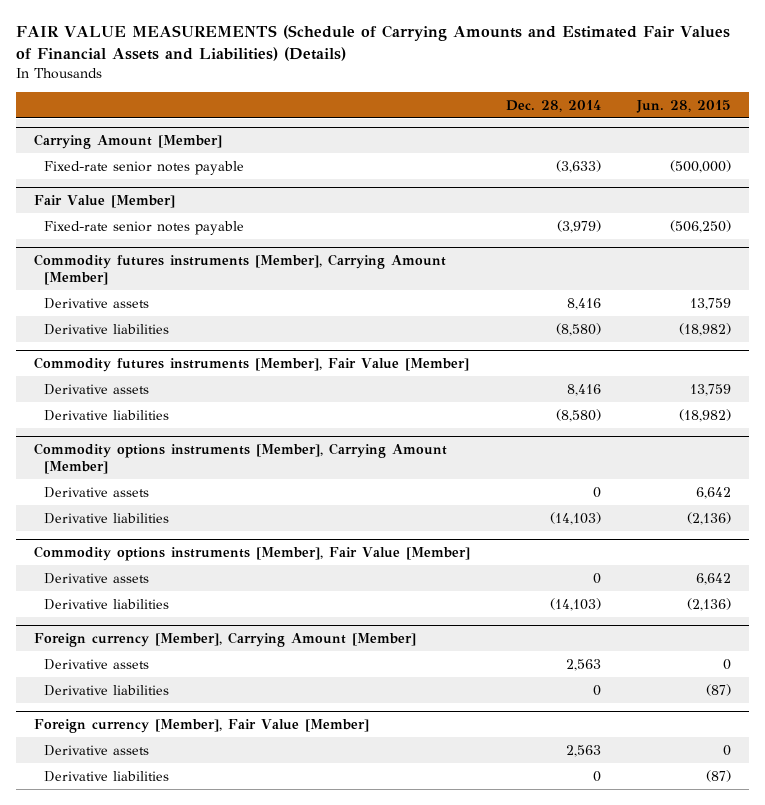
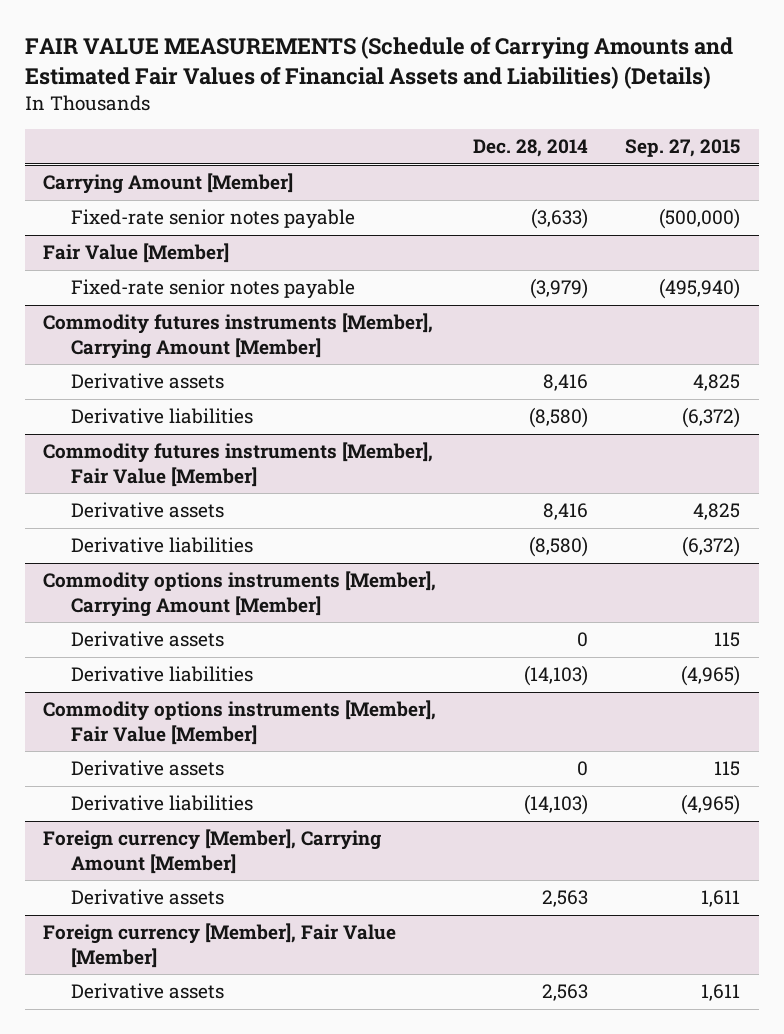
[636,99,732,113] Jun. 28, 2015 -> none
none -> [625,139,741,158] Sep. 27, 2015
[44,684,170,696] Derivative liabilities -> none
[44,770,170,782] Derivative liabilities -> none

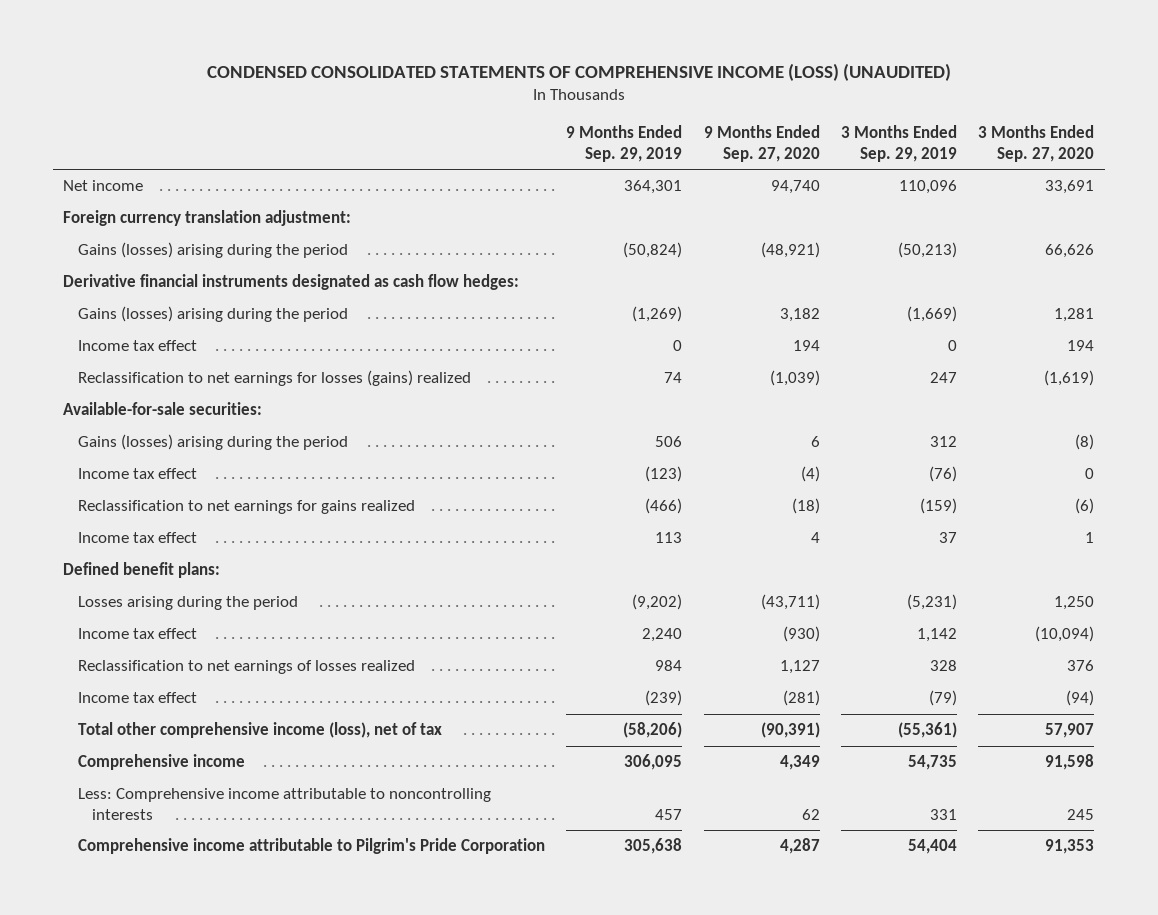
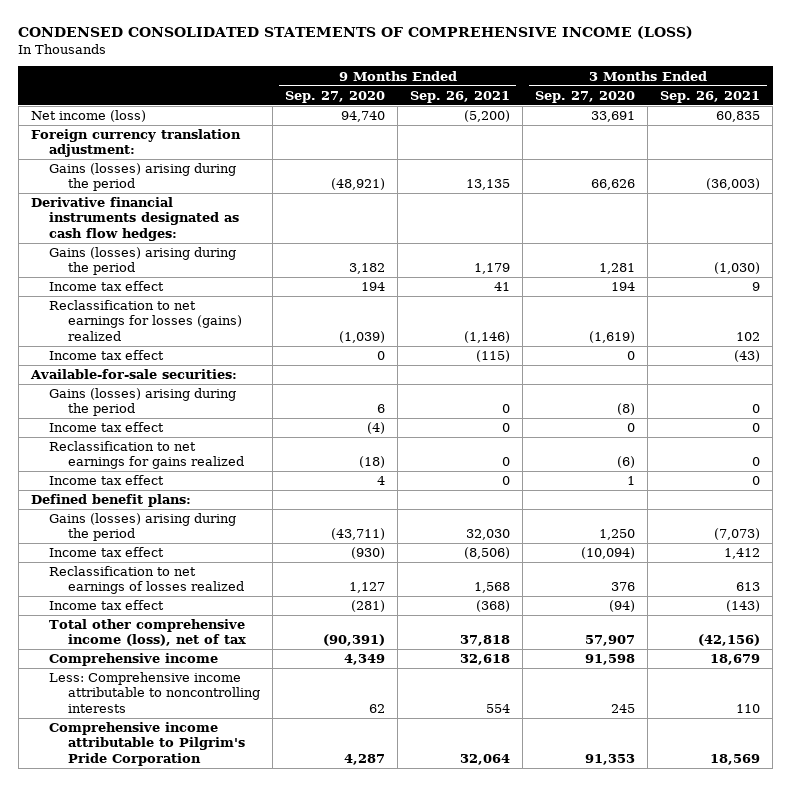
[206,63,951,82] CONDENSED CONSOLIDATED STATEMENTS OF COMPREHENSIVE INCOME (LOSS) (UNAUDITED) -> [18,26,694,40] CONDENSED CONSOLIDATED STATEMENTS OF COMPREHENSIVE INCOME (LOSS)
[566,124,683,162] 9 Months Ended Sep. 29, 2019 -> none
[841,124,958,162] 3 Months Ended Sep. 29, 2019 -> none
none -> [410,90,511,103] Sep. 26, 2021
none -> [660,90,761,103] Sep. 26, 2021
[63,180,144,192] Net income -> [30,110,146,123] Net income (loss)
none -> [49,350,165,361] Income tax effect
[77,596,298,611] Losses arising during the period -> [49,513,237,542] Gains (losses) arising during the period

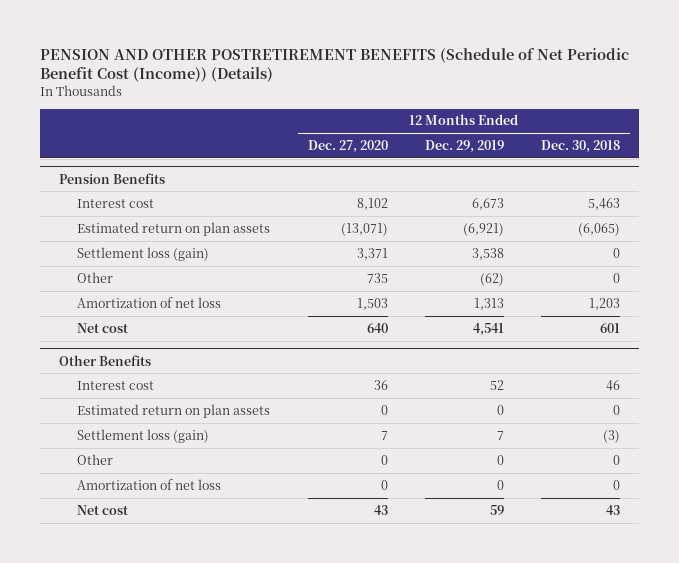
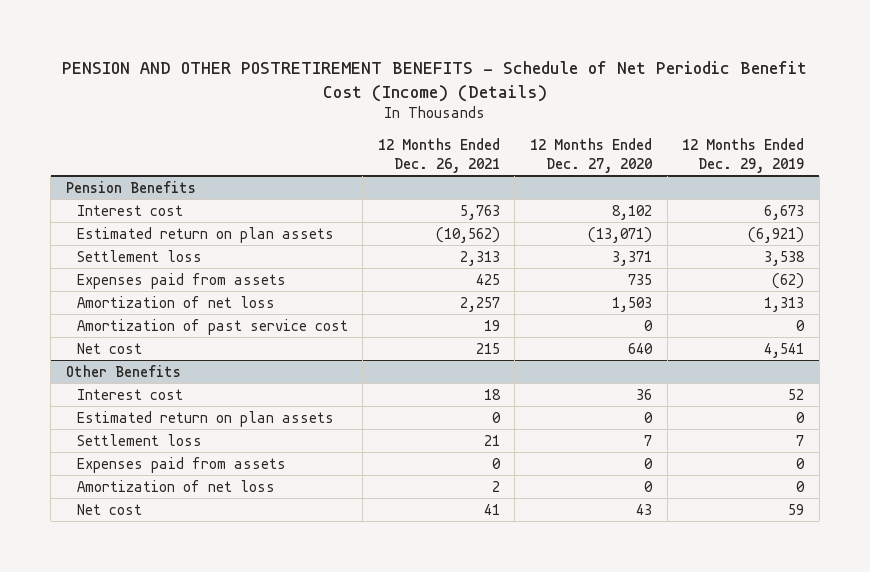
[40,47,630,83] PENSION AND OTHER POSTRETIREMENT BENEFITS (Schedule of Net Periodic Benefit Cost (Income)) (Details) -> [61,61,807,102] PENSION AND OTHER POSTRETIREMENT BENEFITS - Schedule of Net Periodic Benefit Cost (Income) (Details)
[541,139,621,153] Dec. 30, 2018 -> none
none -> [377,138,500,173] 12 Months Ended Dec. 26, 2021
[77,246,210,261] Settlement loss (gain) -> [76,249,202,262] Settlement loss
[77,271,114,283] Other -> [76,272,286,289] Expenses paid from assets
none -> [76,318,348,335] Amortization of past service cost
[77,428,210,443] Settlement loss (gain) -> [76,433,202,446] Settlement loss
[77,453,114,465] Other -> [76,456,286,473] Expenses paid from assets

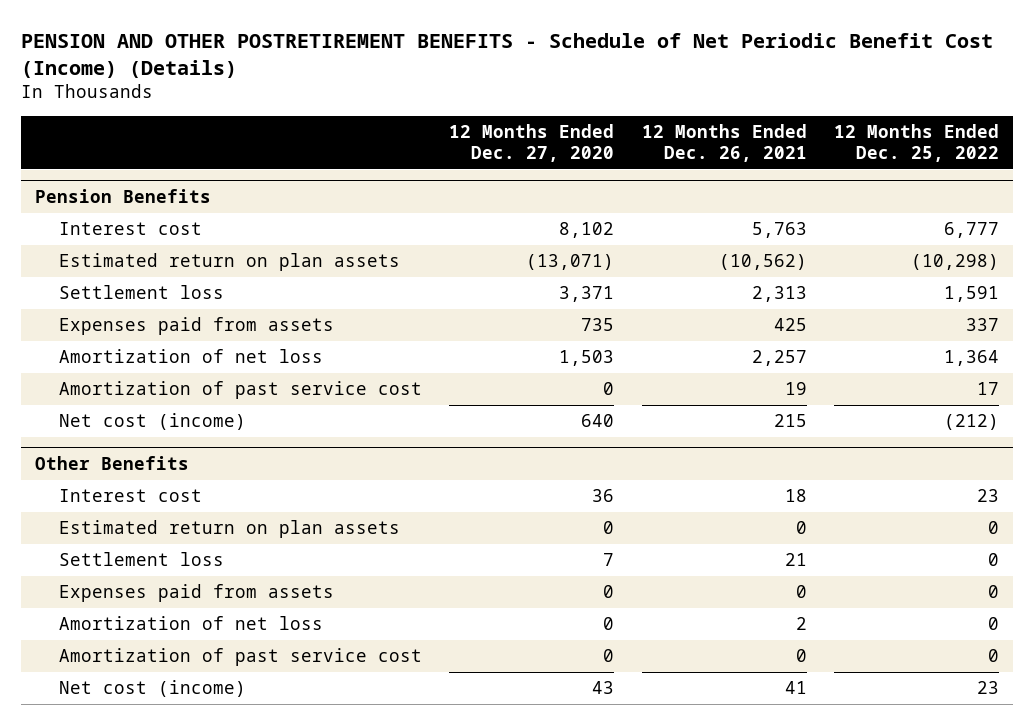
[682,138,805,173] 12 Months Ended Dec. 29, 2019 -> none
none -> [834,123,1000,162] 12 Months Ended Dec. 25, 2022
[76,342,142,354] Net cost -> [58,413,246,431] Net cost (income)
none -> [58,648,422,667] Amortization of past service cost
[76,503,142,515] Net cost -> [58,680,246,698] Net cost (income)

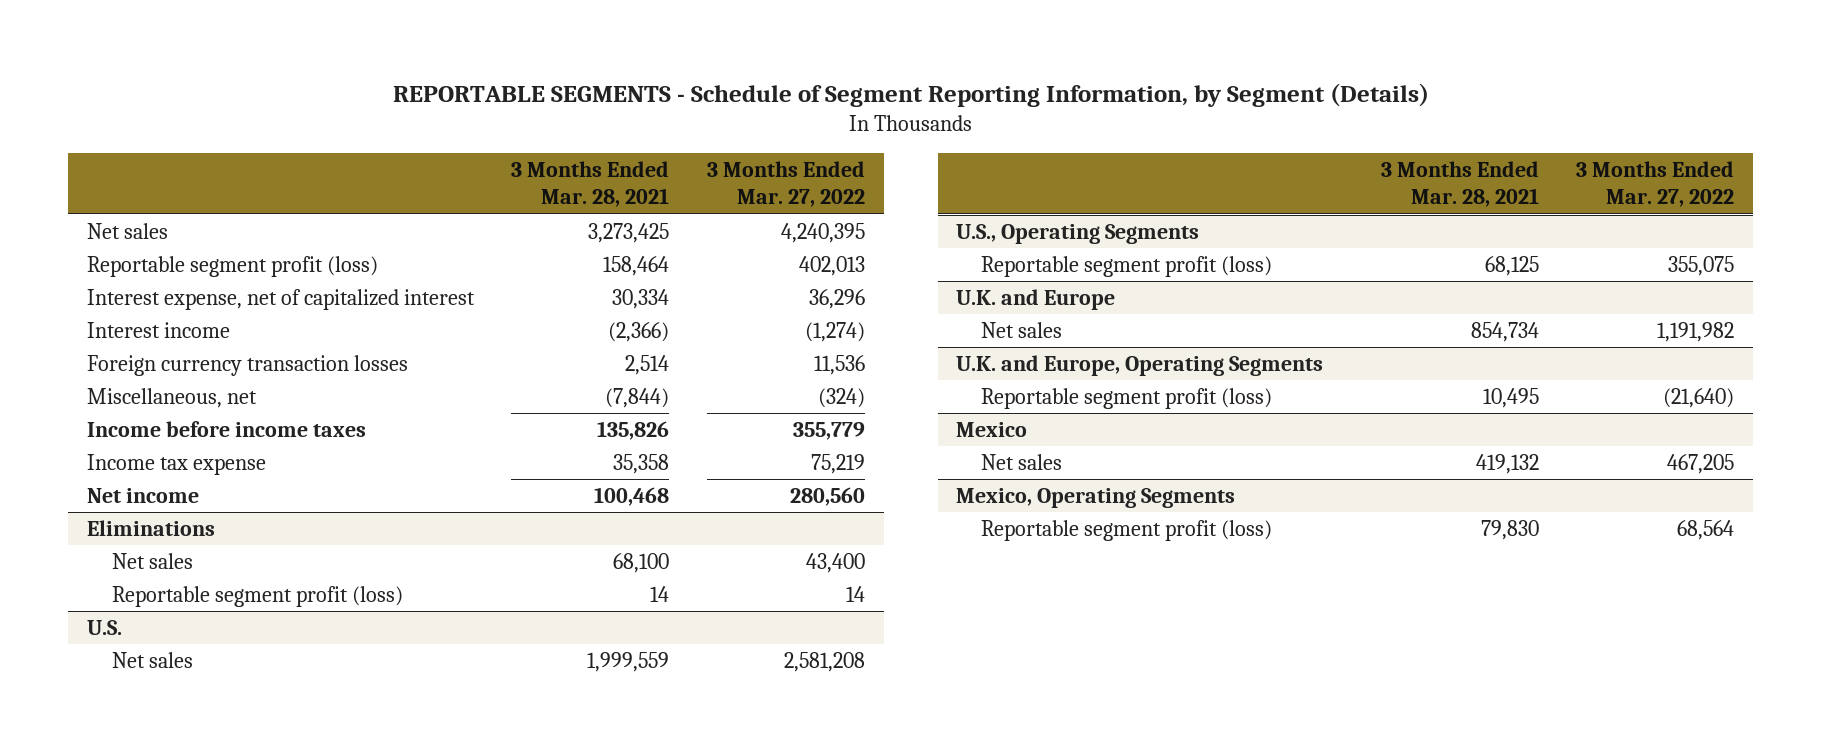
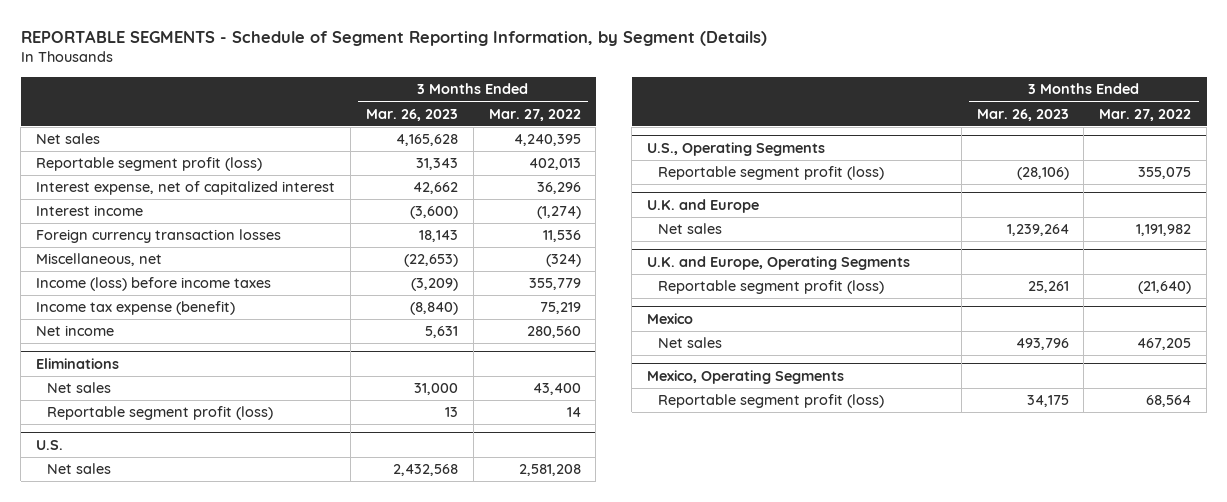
[511,160,670,208] 3 Months Ended Mar. 28, 2021 -> none
none -> [365,108,458,121] Mar. 26, 2023
[86,420,366,437] Income before income taxes -> [36,277,272,292] Income (loss) before income taxes
[86,453,266,475] Income tax expense -> [36,301,236,316] Income tax expense (benefit)

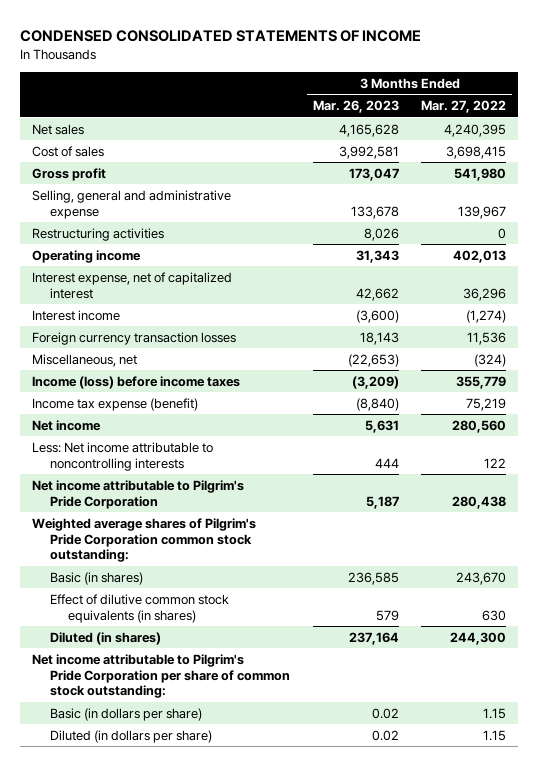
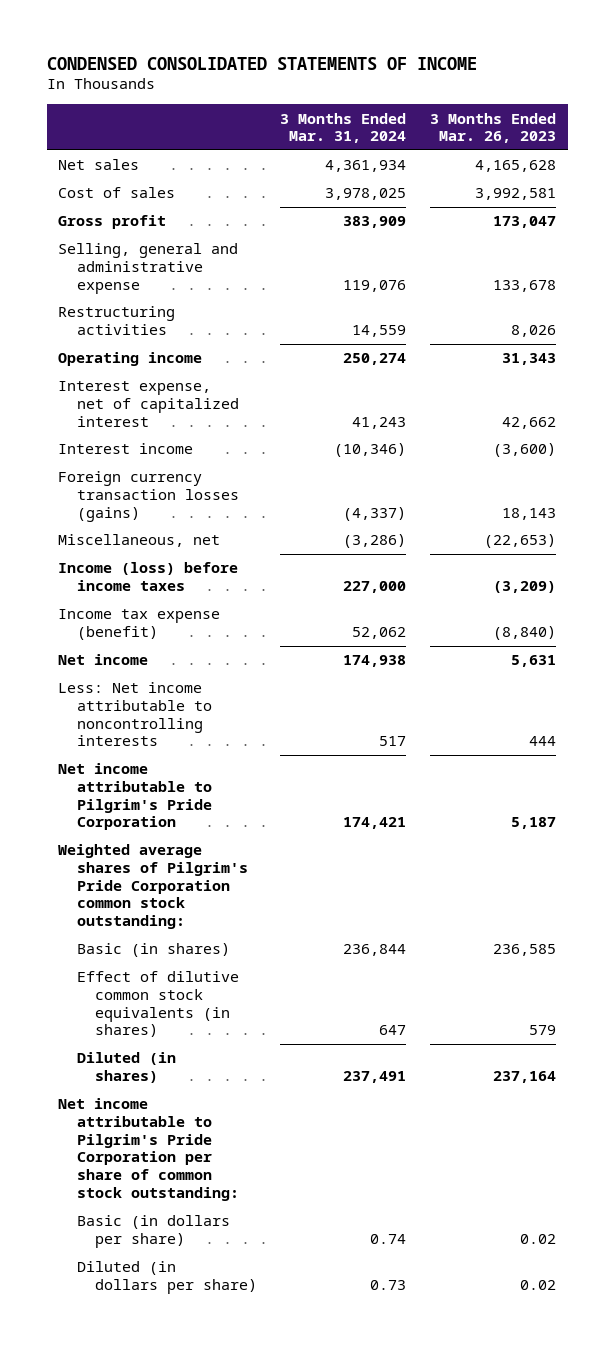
[421,100,507,114] Mar. 27, 2022 -> none
none -> [280,112,407,144] 3 Months Ended Mar. 31, 2024
[31,331,236,345] Foreign currency transaction losses -> [58,471,239,522] Foreign currency transaction losses (gains)

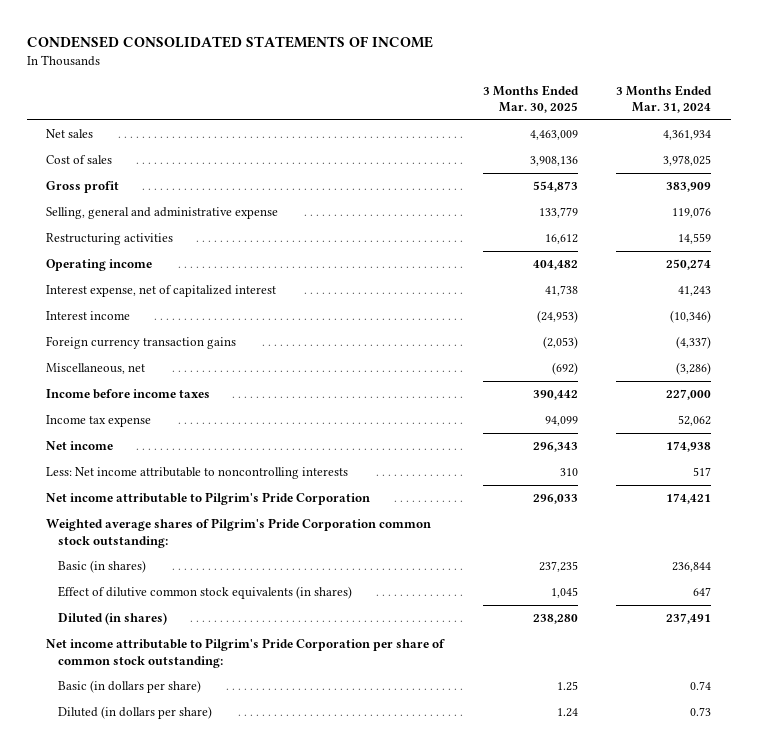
[429,112,556,144] 3 Months Ended Mar. 26, 2023 -> none
none -> [482,84,579,114] 3 Months Ended Mar. 30, 2025
[58,471,239,522] Foreign currency transaction losses (gains) -> [45,336,236,350] Foreign currency transaction gains
[58,562,239,591] Income (loss) before income taxes -> [45,389,210,400] Income before income taxes
[58,609,221,640] Income tax expense (benefit) -> [45,415,151,428] Income tax expense

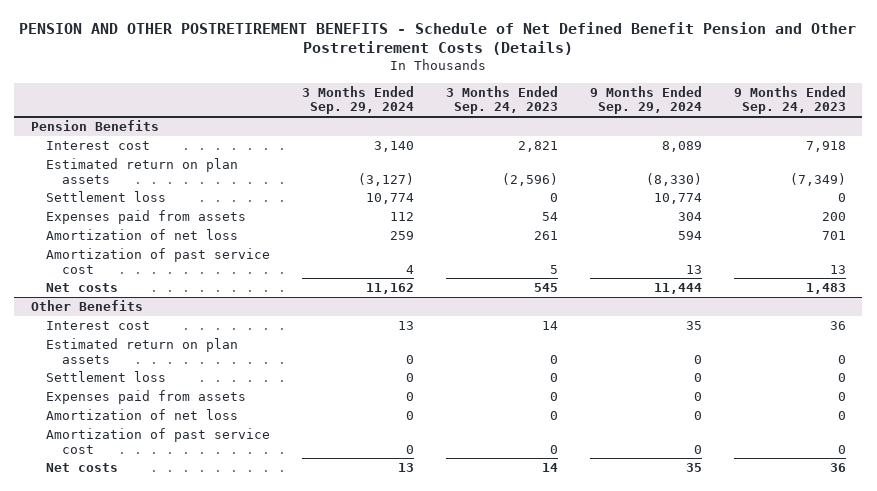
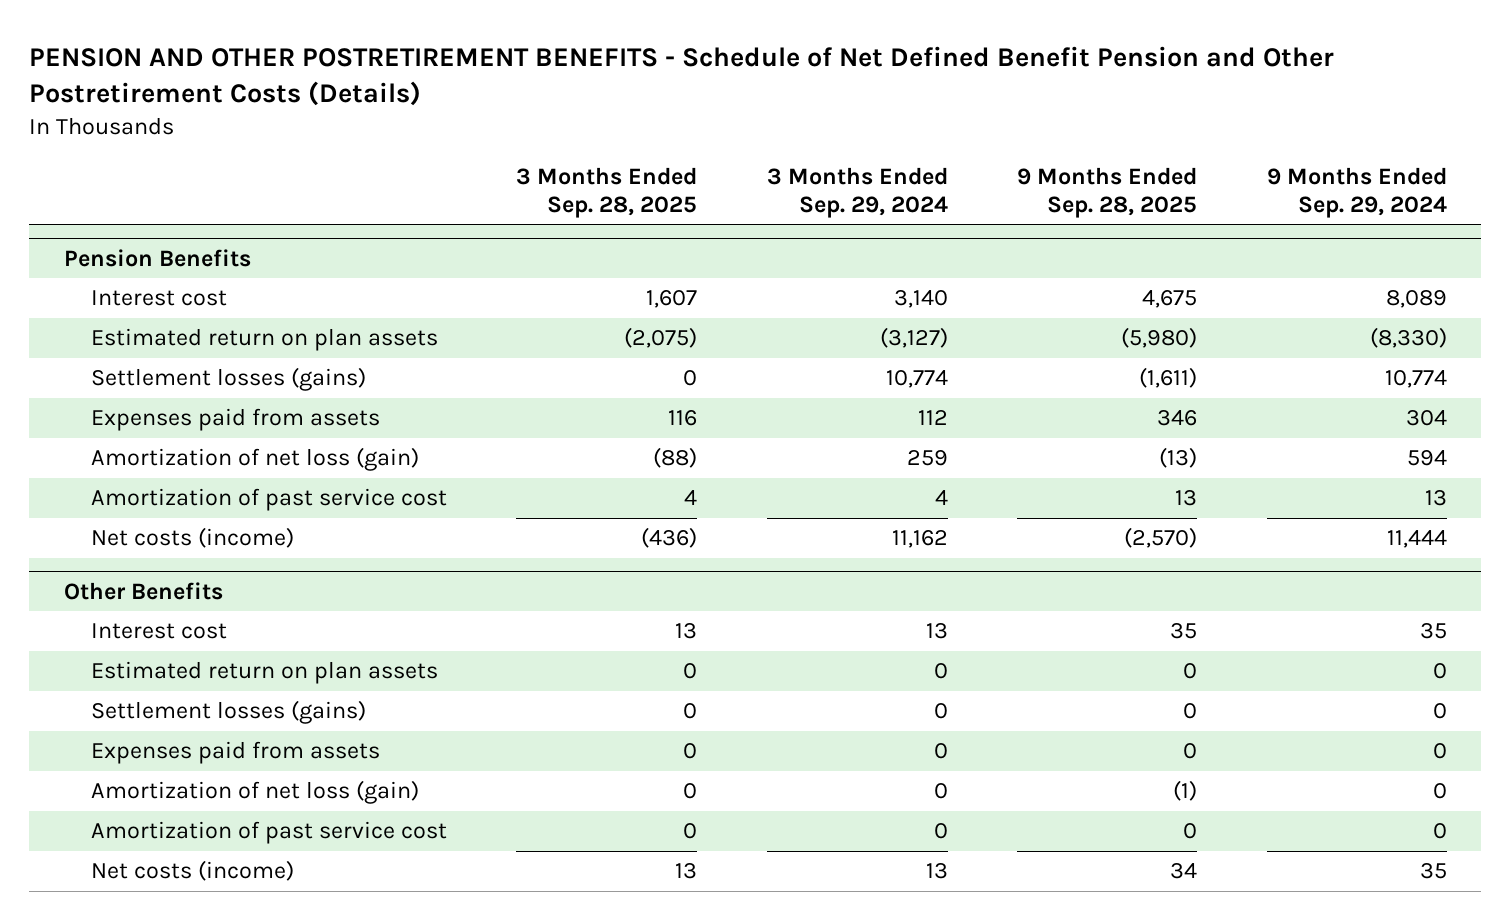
[446,85,559,115] 3 Months Ended Sep. 24, 2023 -> none
[734,85,847,115] 9 Months Ended Sep. 24, 2023 -> none
none -> [516,167,698,218] 3 Months Ended Sep. 28, 2025
none -> [1017,167,1198,218] 9 Months Ended Sep. 28, 2025
[46,191,167,203] Settlement loss -> [91,367,367,392] Settlement losses (gains)
[46,229,239,241] Amortization of net loss -> [91,447,420,472] Amortization of net loss (gain)
[46,283,119,293] Net costs -> [91,527,295,549] Net costs (income)
[46,371,167,383] Settlement loss -> [91,700,367,725] Settlement losses (gains)
[46,409,239,421] Amortization of net loss -> [91,780,420,805] Amortization of net loss (gain)
[46,463,119,473] Net costs -> [91,860,295,882] Net costs (income)

